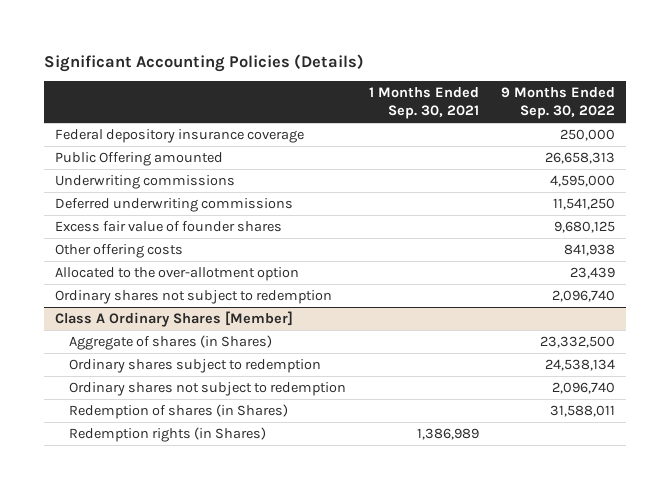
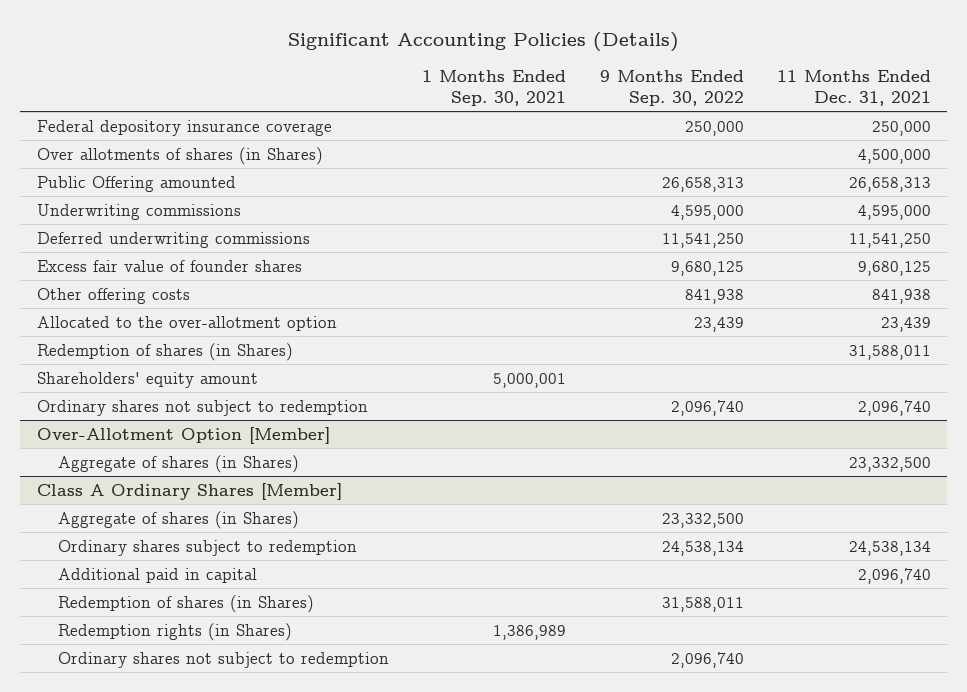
none -> [776,69,931,106] 11 Months Ended Dec. 31, 2021
none -> [36,146,323,165] Over allotments of shares (in Shares)
none -> [36,342,293,361] Redemption of shares (in Shares)
none -> [36,371,258,388] Shareholders' equity amount
none -> [36,426,330,444] Over-Allotment Option [Member]
none -> [58,454,300,473] Aggregate of shares (in Shares)
none -> [58,567,258,583] Additional paid in capital
[69,382,347,397] Ordinary shares not subject to redemption -> [58,651,390,668] Ordinary shares not subject to redemption

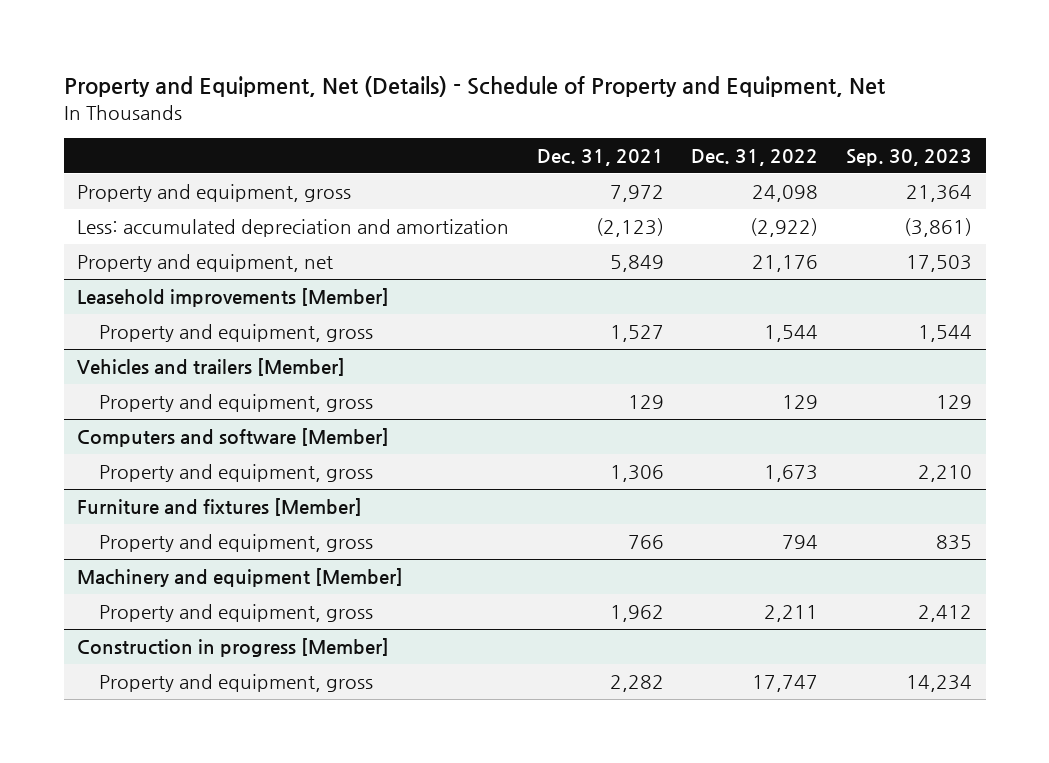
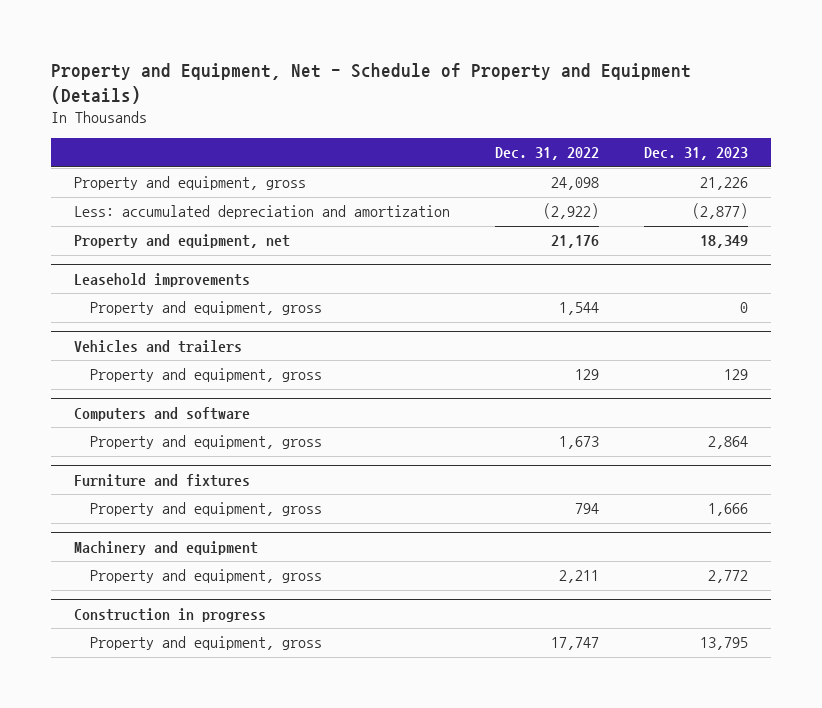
[63,76,885,98] Property and Equipment, Net (Details) - Schedule of Property and Equipment, Net -> [51,62,692,104] Property and Equipment, Net - Schedule of Property and Equipment (Details)
[536,148,664,166] Dec. 31, 2021 -> none
[845,148,972,166] Sep. 30, 2023 -> none
none -> [644,147,749,161] Dec. 31, 2023
[77,288,390,308] Leasehold improvements [Member] -> [73,272,250,287] Leasehold improvements
[77,358,346,377] Vehicles and trailers [Member] -> [73,339,242,353] Vehicles and trailers
[77,428,390,448] Computers and software [Member] -> [73,406,250,421] Computers and software
[77,498,363,517] Furniture and fixtures [Member] -> [73,473,250,487] Furniture and fixtures
[77,568,404,588] Machinery and equipment [Member] -> [73,540,258,555] Machinery and equipment
[77,638,390,658] Construction in progress [Member] -> [73,607,266,622] Construction in progress

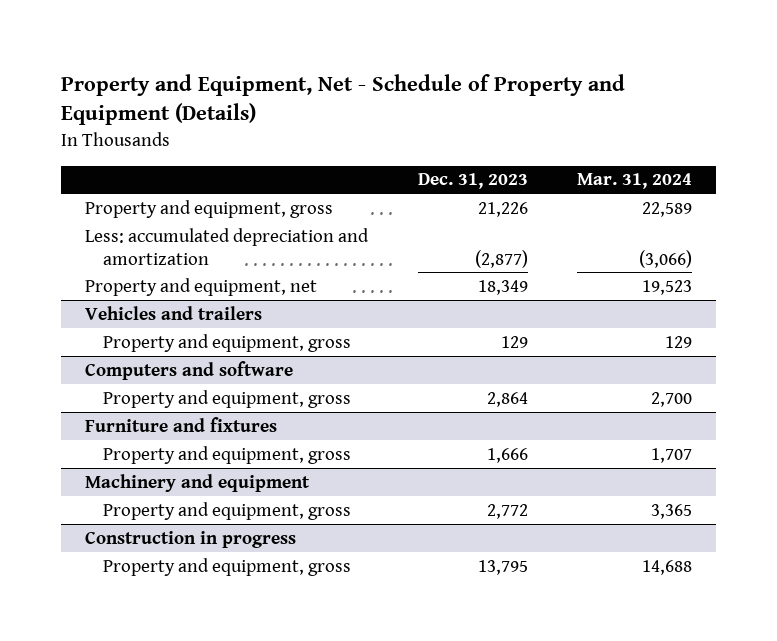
[495,147,600,161] Dec. 31, 2022 -> none
none -> [576,173,692,190] Mar. 31, 2024
[73,272,250,287] Leasehold improvements -> none
[89,301,322,316] Property and equipment, gross -> none

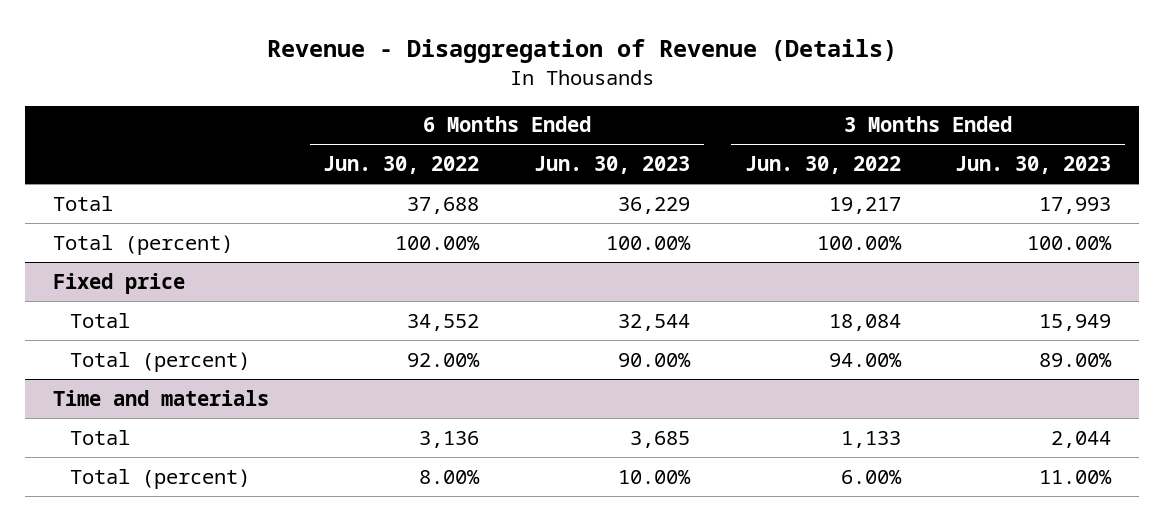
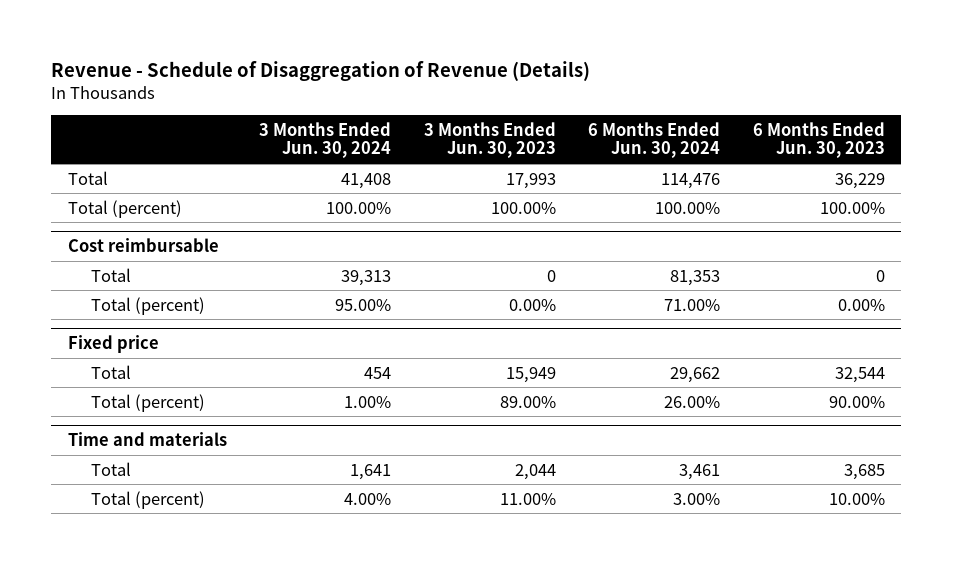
[266,39,897,64] Revenue - Disaggregation of Revenue (Details) -> [51,60,591,81] Revenue - Schedule of Disaggregation of Revenue (Details)
[323,156,480,175] Jun. 30, 2022 -> none
[744,156,901,175] Jun. 30, 2022 -> none
none -> [259,121,392,159] 3 Months Ended Jun. 30, 2024
none -> [588,121,721,159] 6 Months Ended Jun. 30, 2024
none -> [67,238,219,253] Cost reimbursable
none -> [90,267,131,282] Total
none -> [90,296,205,315] Total (percent)

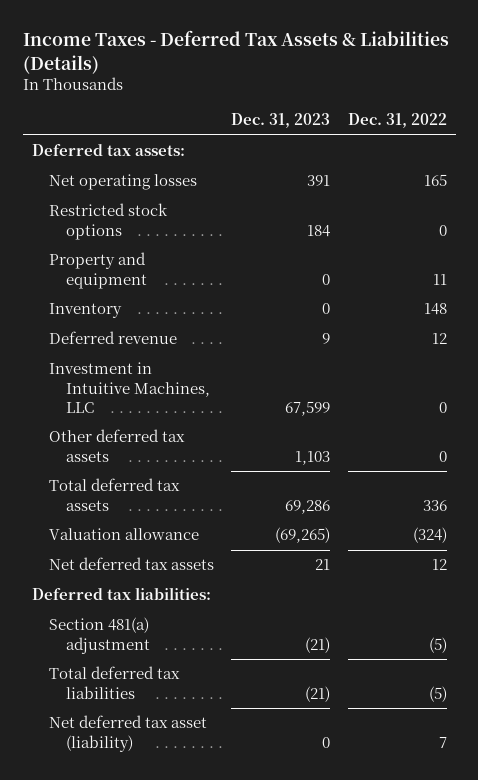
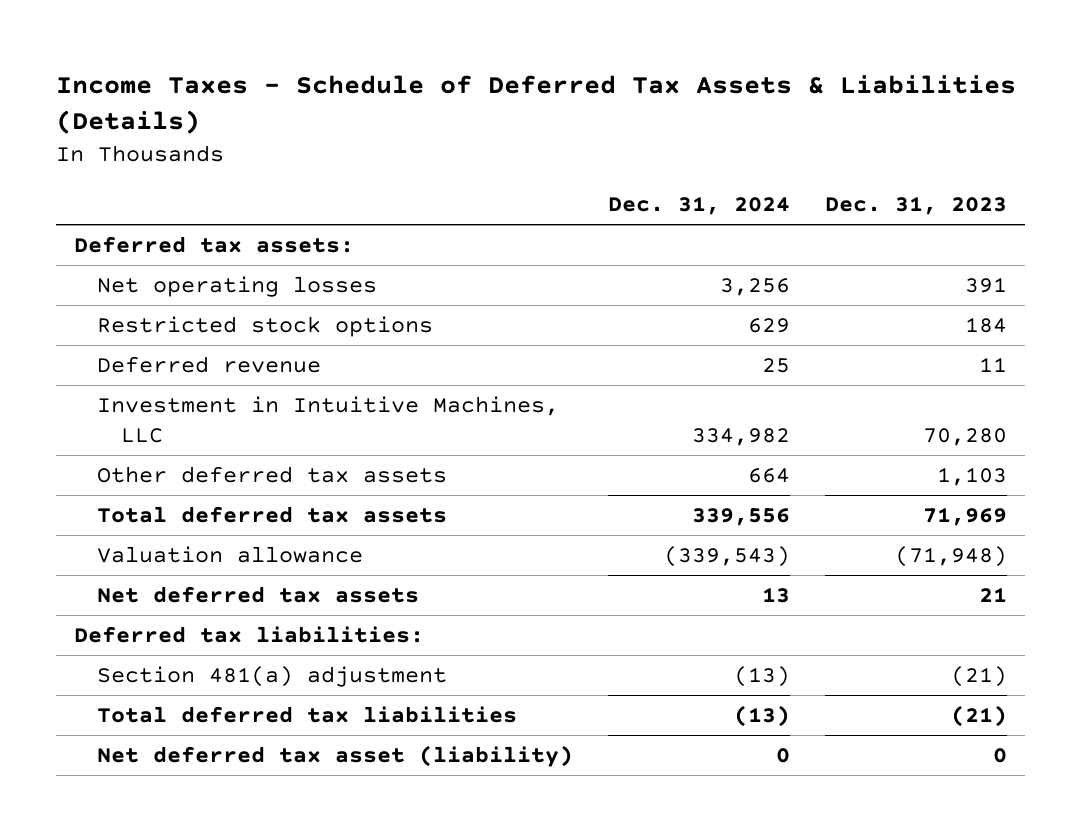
[22,30,449,74] Income Taxes - Deferred Tax Assets & Liabilities (Details) -> [56,74,1017,135] Income Taxes - Schedule of Deferred Tax Assets & Liabilities (Details)
[347,113,447,129] Dec. 31, 2022 -> none
none -> [608,196,791,216] Dec. 31, 2024
[48,252,148,289] Property and equipment -> none
[48,303,122,319] Inventory -> none
[322,333,331,345] 9 -> [979,357,1008,373] 11
[285,400,331,416] 67,599 -> [923,428,1008,447] 70,280
[285,499,331,514] 69,286 -> [923,507,1008,527] 71,969
[275,527,331,544] (69,265) -> [895,546,1008,568] (71,948)

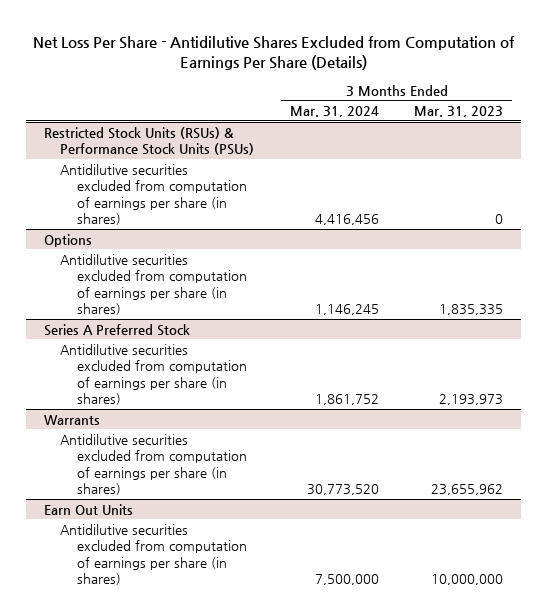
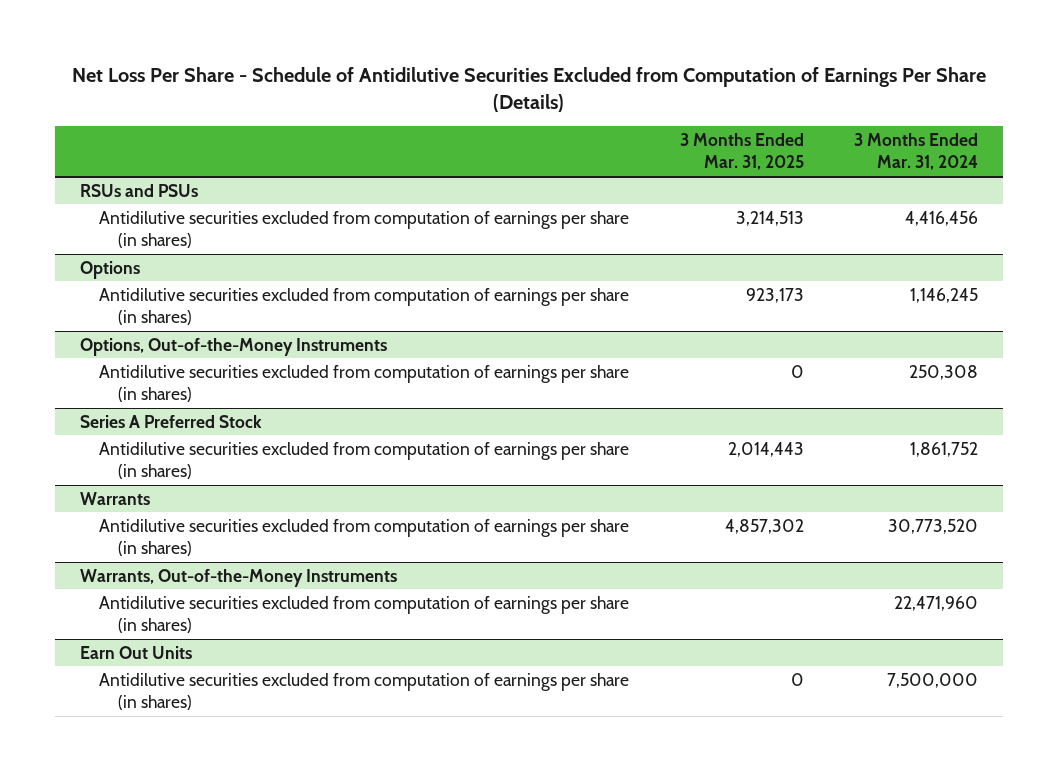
[32,35,515,71] Net Loss Per Share - Antidilutive Shares Excluded from Computation of Earnings Per Share (Details) -> [72,66,987,113] Net Loss Per Share - Schedule of Antidilutive Securities Excluded from Computation of Earnings Per Share (Details)
[414,106,504,118] Mar. 31, 2023 -> none
none -> [679,133,804,171] 3 Months Ended Mar. 31, 2025
[44,126,255,156] Restricted Stock Units (RSUs) & Performance Stock Units (PSUs) -> none
none -> [80,183,199,197] RSUs and PSUs
none -> [80,337,388,356] Options, Out-of-the-Money Instruments
none -> [99,364,630,403] Antidilutive securities excluded from computation of earnings per share (in shares)
none -> [80,568,398,587] Warrants, Out-of-the-Money Instruments
none -> [99,595,630,634] Antidilutive securities excluded from computation of earnings per share (in shares)

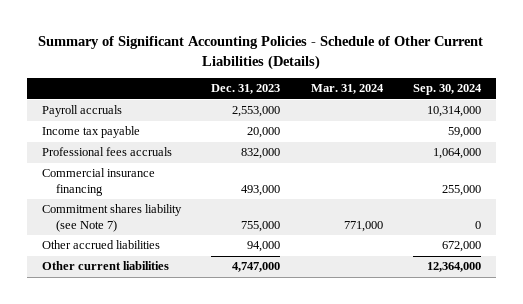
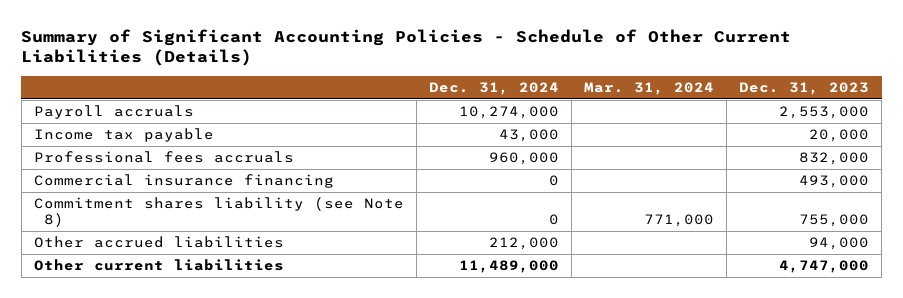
[412,84,482,96] Sep. 30, 2024 -> none
none -> [428,81,559,95] Dec. 31, 2024
[41,204,182,232] Commitment shares liability (see Note 7) -> [33,197,404,228] Commitment shares liability (see Note 8)

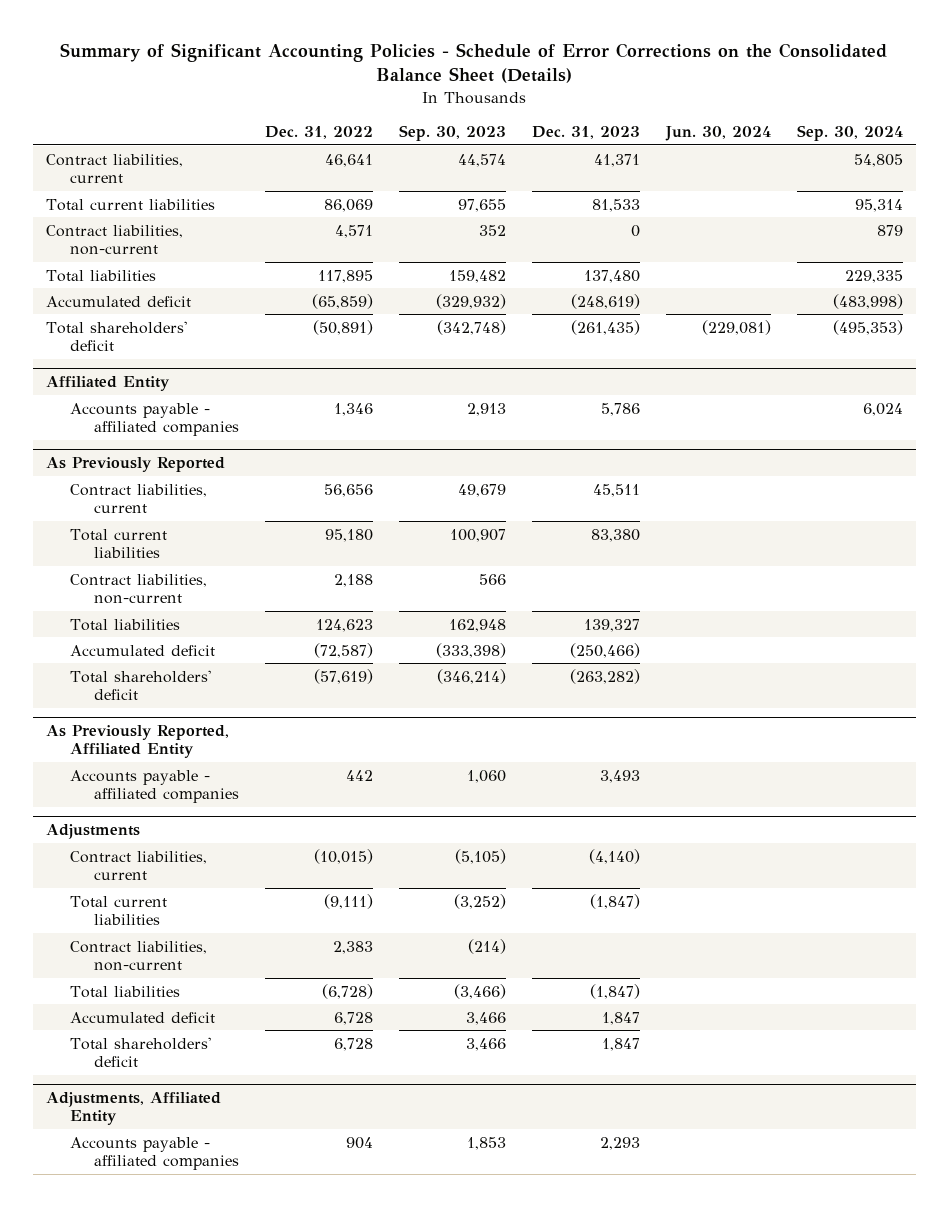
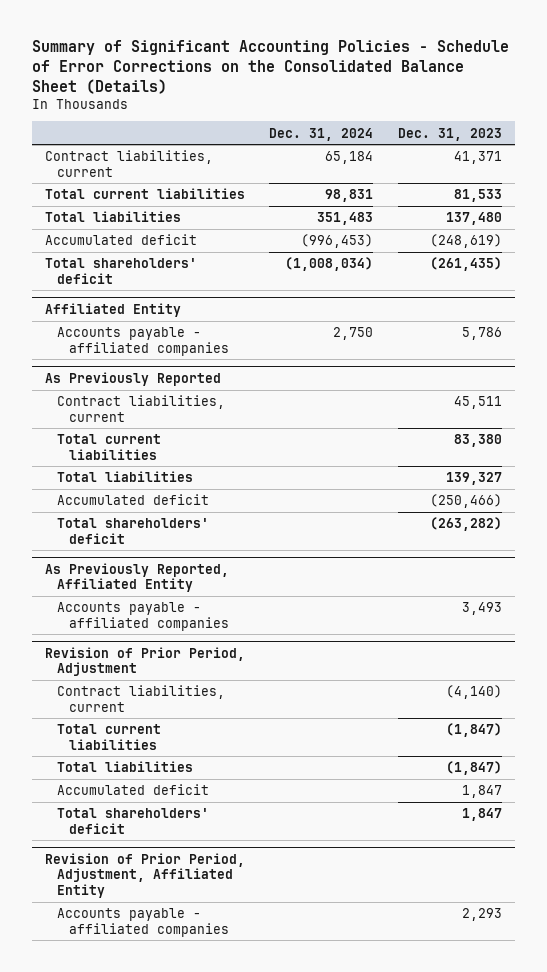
[265,126,374,140] Dec. 31, 2022 -> none
[399,125,507,142] Sep. 30, 2023 -> none
[665,126,772,142] Jun. 30, 2024 -> none
[797,125,904,142] Sep. 30, 2024 -> none
none -> [269,127,374,141] Dec. 31, 2024
[45,224,183,256] Contract liabilities, non-current -> none
[69,573,207,605] Contract liabilities, non-current -> none
[45,823,140,839] Adjustments -> [44,646,245,677] Revision of Prior Period, Adjustment
[69,940,207,972] Contract liabilities, non-current -> none
[45,1091,221,1126] Adjustments, Affiliated Entity -> none
none -> [44,852,245,898] Revision of Prior Period, Adjustment, Affiliated Entity

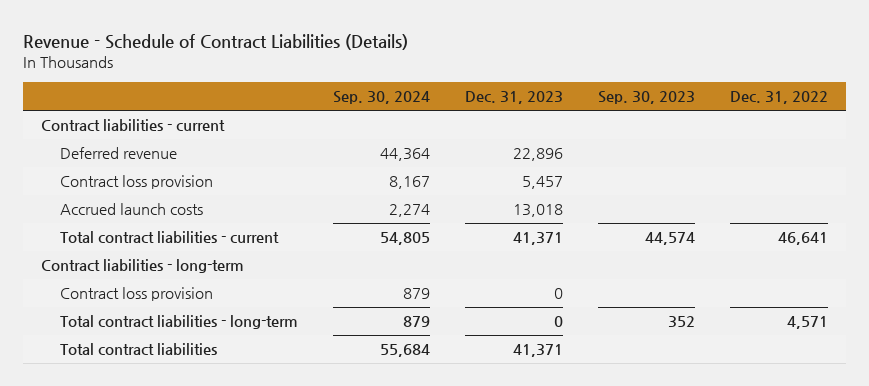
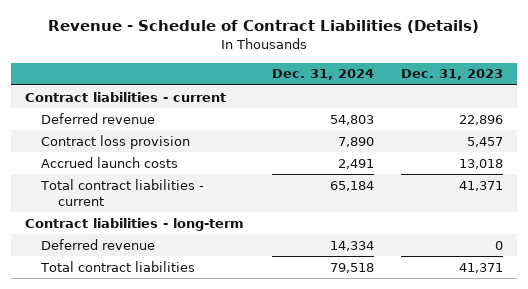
[333,91,431,105] Sep. 30, 2024 -> none
[598,91,696,105] Sep. 30, 2023 -> none
[730,91,829,105] Dec. 31, 2022 -> none
none -> [271,69,374,81] Dec. 31, 2024
[60,287,214,302] Contract loss provision -> none
[60,315,299,330] Total contract liabilities - long-term -> [41,238,156,250] Deferred revenue

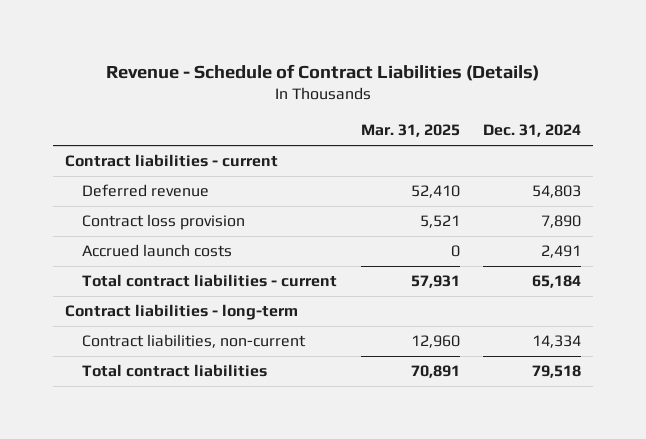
[401,69,504,81] Dec. 31, 2023 -> none
none -> [360,124,460,138] Mar. 31, 2025
[41,238,156,250] Deferred revenue -> [82,334,307,349] Contract liabilities, non-current

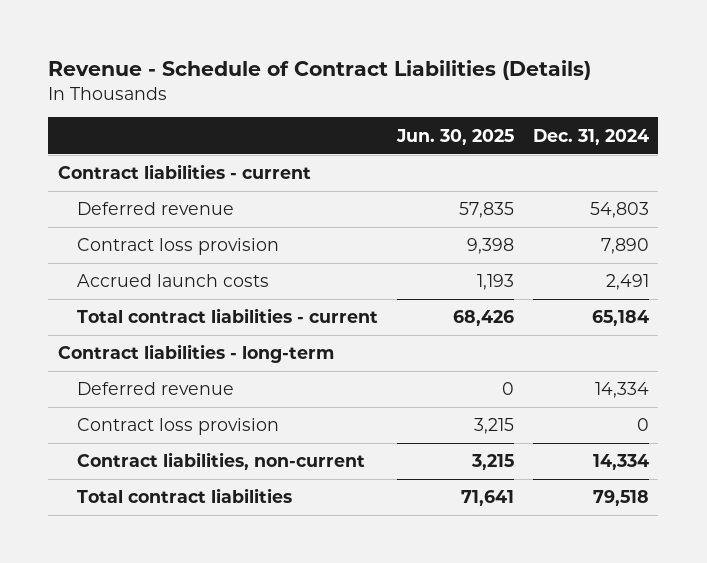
[360,124,460,138] Mar. 31, 2025 -> none
none -> [396,128,515,145] Jun. 30, 2025
none -> [77,382,235,396] Deferred revenue
none -> [77,418,280,436] Contract loss provision

